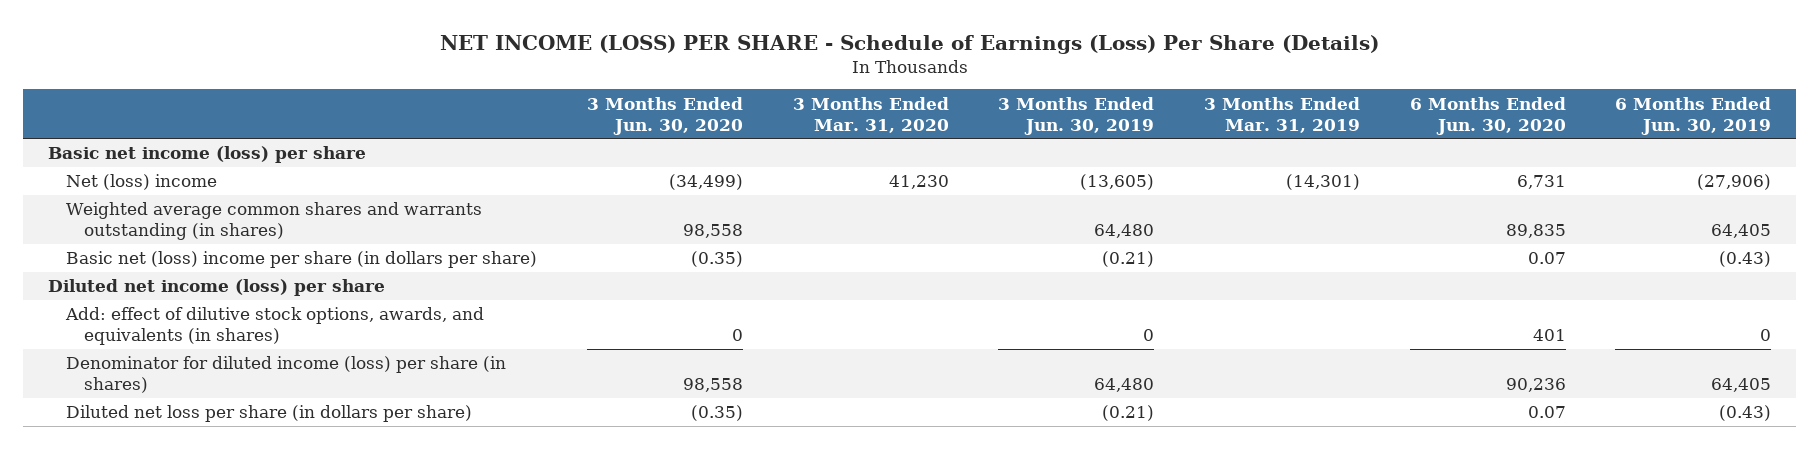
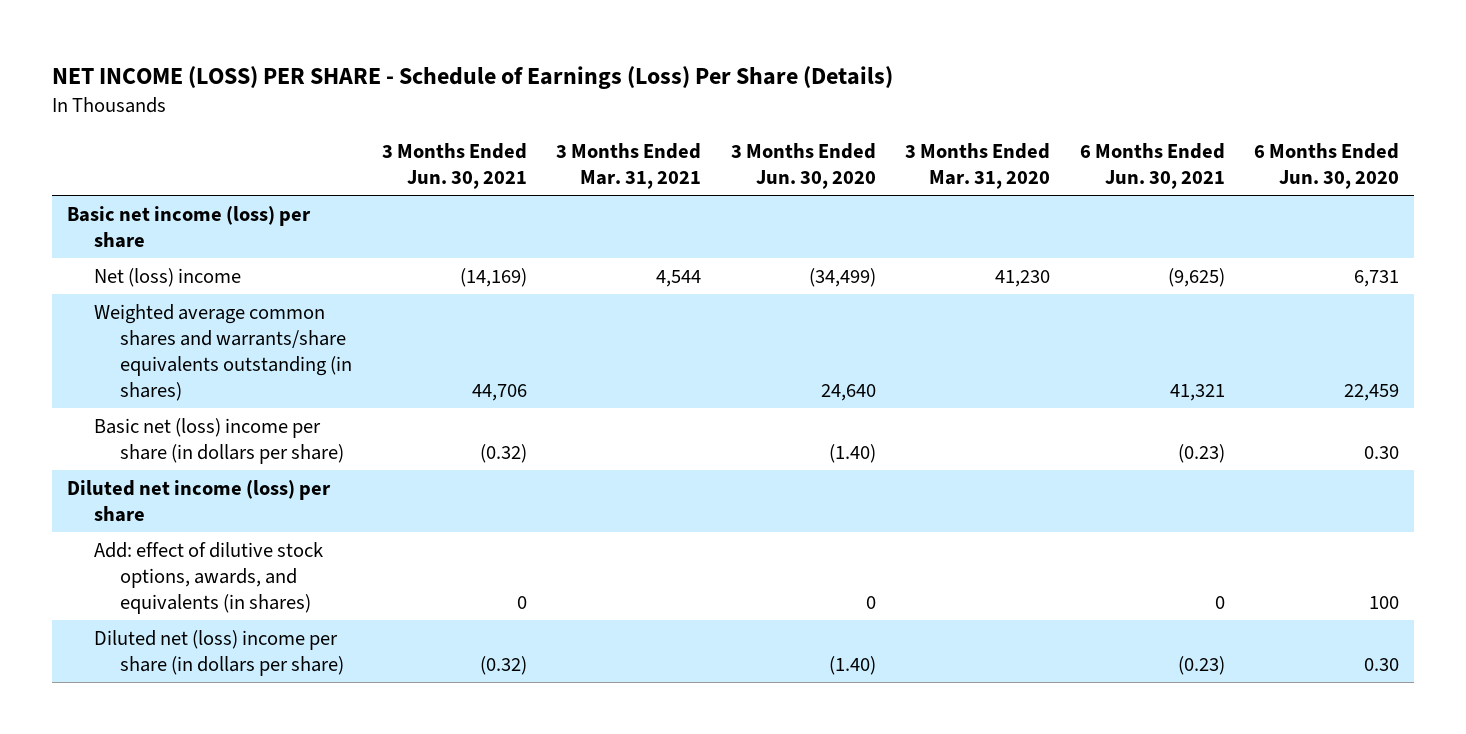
[998,96,1155,135] 3 Months Ended Jun. 30, 2019 -> none
[1203,96,1360,133] 3 Months Ended Mar. 31, 2019 -> none
[1615,96,1772,135] 6 Months Ended Jun. 30, 2019 -> none
none -> [381,143,527,189] 3 Months Ended Jun. 30, 2021
none -> [556,143,702,189] 3 Months Ended Mar. 31, 2021
none -> [1079,143,1225,189] 6 Months Ended Jun. 30, 2021
[66,202,483,241] Weighted average common shares and warrants outstanding (in shares) -> [93,304,353,401] Weighted average common shares and warrants/share equivalents outstanding (in shares)
[682,224,743,239] 98,558 -> [820,383,876,401] 24,640
[1505,224,1566,239] 89,835 -> [1344,383,1400,401] 22,459
[690,251,743,268] (0.35) -> [828,443,876,463] (1.40)
[1527,252,1566,265] 0.07 -> [1364,445,1400,459] 0.30
[66,356,507,394] Denominator for diluted income (loss) per share (in shares) -> none
[1532,329,1566,342] 401 -> [1369,595,1400,609] 100
[66,405,473,423] Diluted net loss per share (in dollars per share) -> [93,630,345,676] Diluted net (loss) income per share (in dollars per share)
[690,405,743,422] (0.35) -> [828,655,876,675] (1.40)
[1527,406,1566,419] 0.07 -> [1364,657,1400,671] 0.30

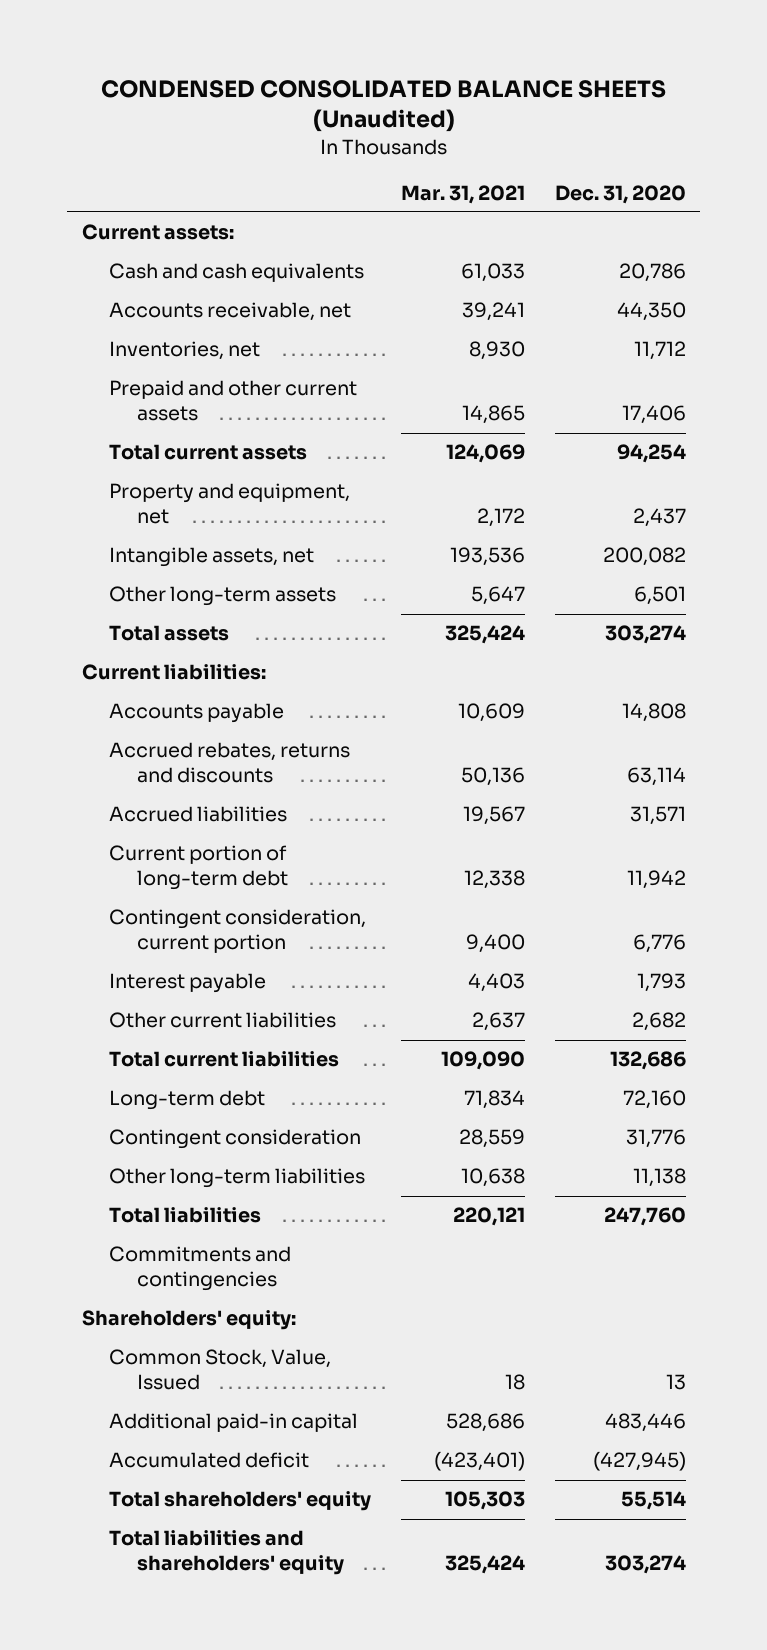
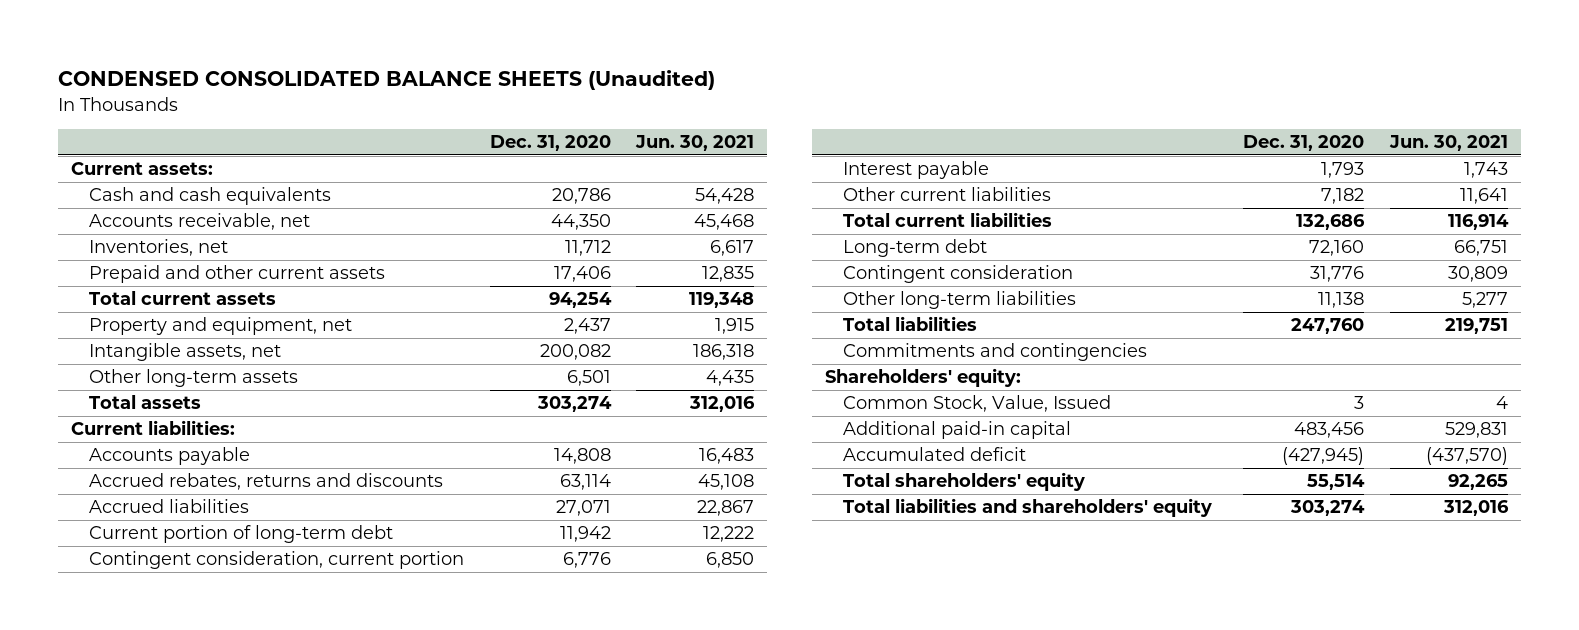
[401,184,526,204] Mar. 31, 2021 -> none
none -> [635,134,755,151] Jun. 30, 2021
[629,806,686,826] 31,571 -> [555,500,611,517] 27,071
[631,1012,686,1032] 2,682 -> [1321,188,1365,205] 7,182
[665,1374,686,1391] 13 -> [1354,396,1365,410] 3
[604,1413,686,1433] 483,446 -> [1294,422,1365,439] 483,456

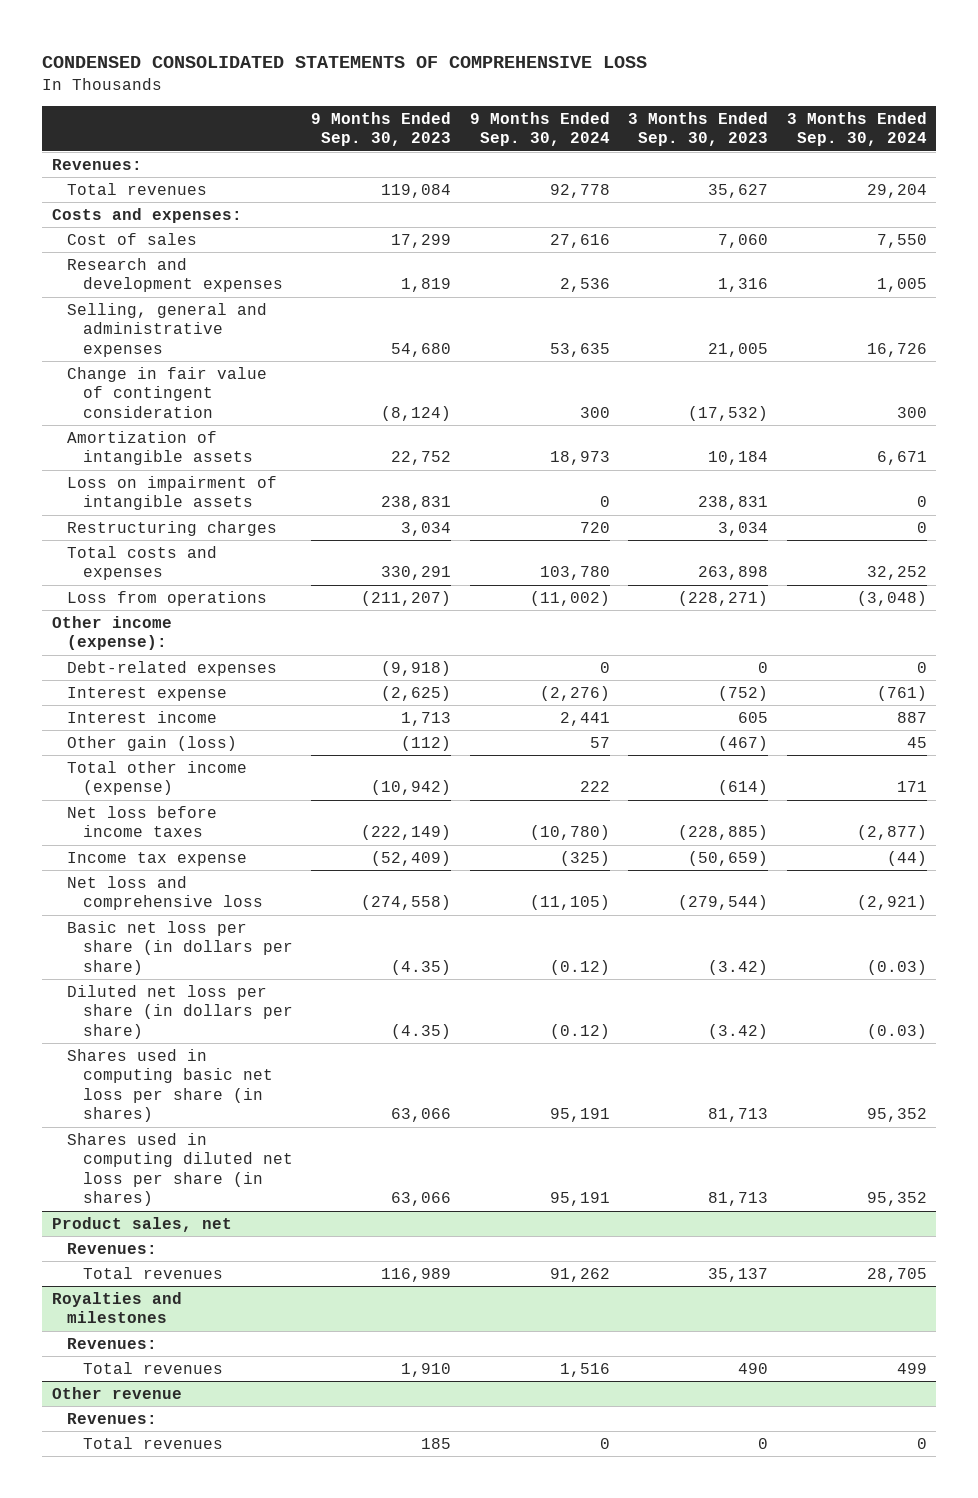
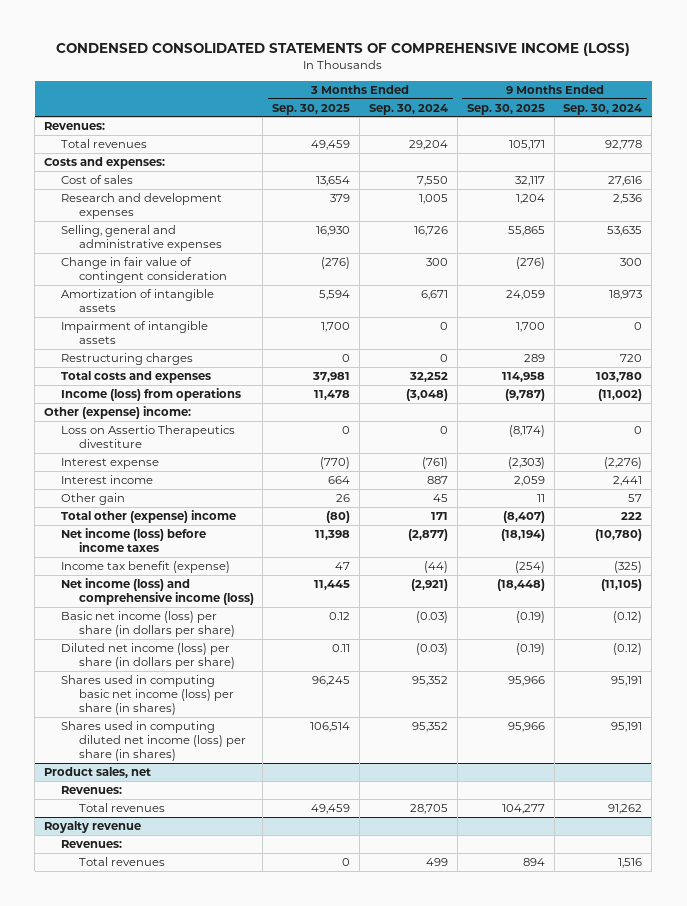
[42,55,648,68] CONDENSED CONSOLIDATED STATEMENTS OF COMPREHENSIVE LOSS -> [56,43,631,57] CONDENSED CONSOLIDATED STATEMENTS OF COMPREHENSIVE INCOME (LOSS)
[311,111,452,147] 9 Months Ended Sep. 30, 2023 -> none
[628,111,769,147] 3 Months Ended Sep. 30, 2023 -> none
none -> [272,103,351,115] Sep. 30, 2025
none -> [466,103,545,115] Sep. 30, 2025
[67,476,278,511] Loss on impairment of intangible assets -> [61,321,209,345] Impairment of intangible assets
[67,661,278,677] Debt-related expenses -> none
[67,591,268,607] Loss from operations -> [61,388,242,402] Income (loss) from operations
[51,616,172,651] Other income (expense): -> [44,406,192,420] Other (expense) income:
none -> [61,425,236,449] Loss on Assertio Therapeutics divestiture
[67,736,238,752] Other gain (loss) -> [61,493,126,506] Other gain
[67,761,248,796] Total other income (expense) -> [61,510,237,524] Total other (expense) income
[67,806,218,838] Net loss before income taxes -> [61,528,207,553] Net income (loss) before income taxes
[67,852,248,867] Income tax expense -> [61,561,231,574] Income tax benefit (expense)
[67,876,263,911] Net loss and comprehensive loss -> [61,578,254,606] Net income (loss) and comprehensive income (loss)
[67,921,293,975] Basic net loss per share (in dollars per share) -> [61,611,235,638] Basic net income (loss) per share (in dollars per share)
[67,985,293,1039] Diluted net loss per share (in dollars per share) -> [61,643,235,670] Diluted net income (loss) per share (in dollars per share)
[67,1049,273,1123] Shares used in computing basic net loss per share (in shares) -> [61,675,234,716] Shares used in computing basic net income (loss) per share (in shares)
[67,1133,293,1207] Shares used in computing diluted net loss per share (in shares) -> [61,721,246,762] Shares used in computing diluted net income (loss) per share (in shares)
[51,1292,182,1324] Royalties and milestones -> none
none -> [44,821,142,834] Royalty revenue
[51,1387,182,1400] Other revenue -> none
[67,1413,158,1425] Revenues: -> none
[82,1437,223,1450] Total revenues -> none

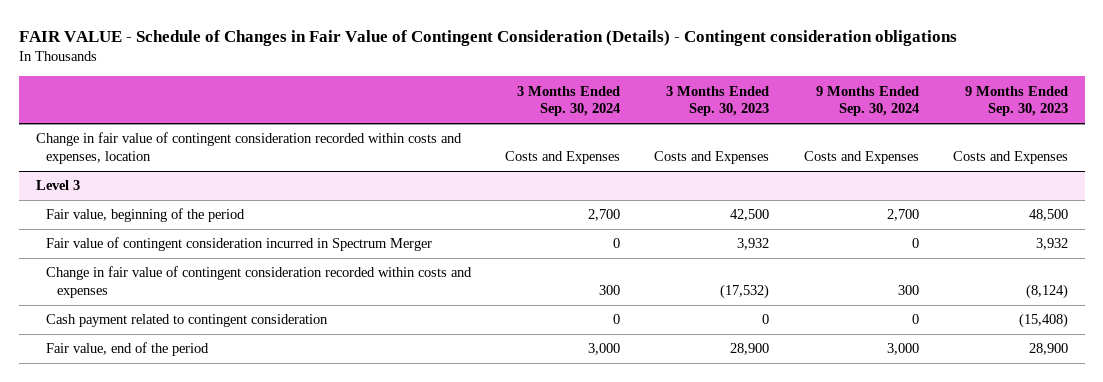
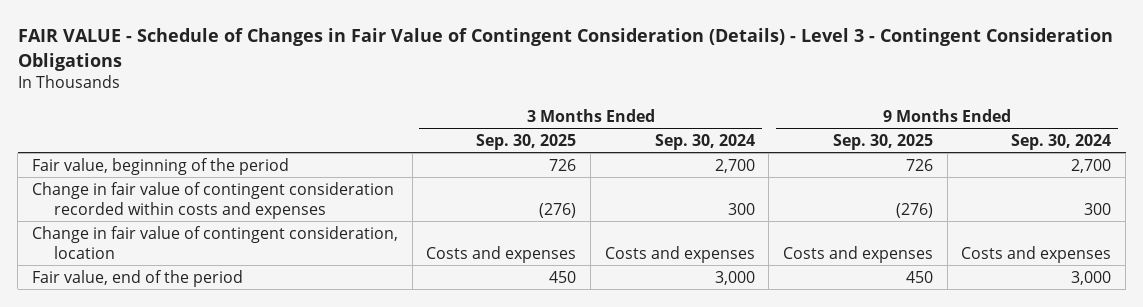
[18,29,957,46] FAIR VALUE - Schedule of Changes in Fair Value of Contingent Consideration (Details) - Contingent consideration obligations -> [17,28,1113,72] FAIR VALUE - Schedule of Changes in Fair Value of Contingent Consideration (Details) - Level 3 - Contingent Consideration Obligations
[666,85,770,117] 3 Months Ended Sep. 30, 2023 -> none
[964,85,1068,117] 9 Months Ended Sep. 30, 2023 -> none
none -> [476,133,577,150] Sep. 30, 2025
none -> [833,133,934,150] Sep. 30, 2025
[35,132,462,164] Change in fair value of contingent consideration recorded within costs and expenses, location -> none
[35,180,80,191] Level 3 -> none
[46,237,433,252] Fair value of contingent consideration incurred in Spectrum Merger -> none
[46,314,329,328] Cash payment related to contingent consideration -> none
none -> [32,225,399,259] Change in fair value of contingent consideration, location

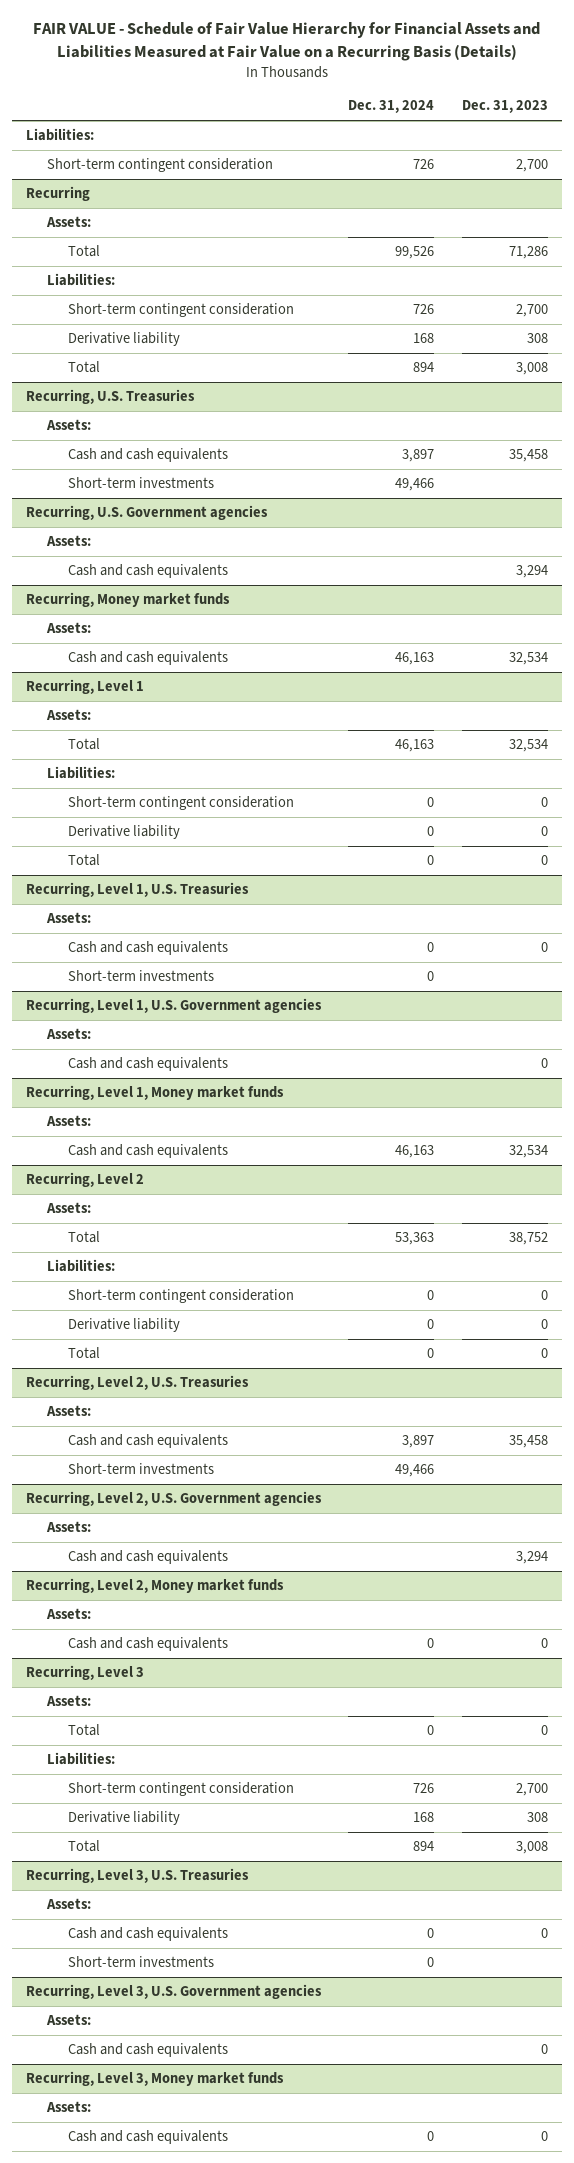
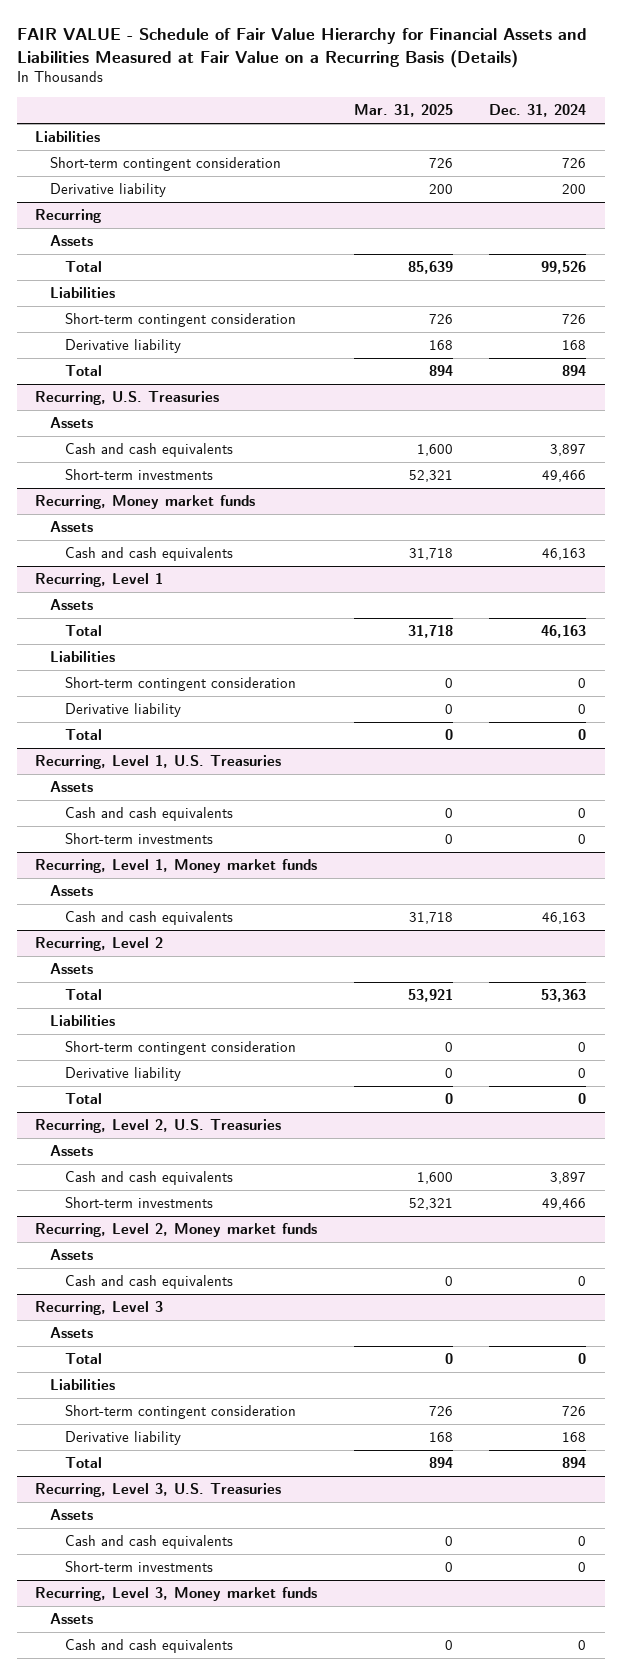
[461,100,548,114] Dec. 31, 2023 -> none
none -> [353,104,453,118] Mar. 31, 2025
[25,128,94,142] Liabilities: -> [35,131,101,143] Liabilities
none -> [50,183,167,198] Derivative liability
[45,216,91,228] Assets: -> [50,235,94,247] Assets
[46,273,115,287] Liabilities: -> [50,287,116,299] Liabilities
[45,419,91,431] Assets: -> [50,417,94,429] Assets
[25,505,268,521] Recurring, U.S. Government agencies -> none
[45,535,91,547] Assets: -> none
[67,564,228,579] Cash and cash equivalents -> none
[45,622,91,634] Assets: -> [50,521,94,533] Assets
[45,709,91,721] Assets: -> [50,599,94,611] Assets
[46,766,115,780] Liabilities: -> [50,651,116,663] Liabilities
[45,912,91,924] Assets: -> [50,781,94,793] Assets
[25,998,322,1014] Recurring, Level 1, U.S. Government agencies -> none
[45,1028,91,1040] Assets: -> none
[67,1057,228,1072] Cash and cash equivalents -> none
[45,1115,91,1127] Assets: -> [50,885,94,897] Assets
[45,1202,91,1214] Assets: -> [50,963,94,975] Assets
[46,1259,115,1273] Liabilities: -> [50,1015,116,1027] Liabilities
[45,1405,91,1417] Assets: -> [50,1145,94,1157] Assets
[25,1491,322,1507] Recurring, Level 2, U.S. Government agencies -> none
[45,1521,91,1533] Assets: -> none
[67,1550,228,1565] Cash and cash equivalents -> none
[45,1608,91,1620] Assets: -> [50,1249,94,1261] Assets
[45,1695,91,1707] Assets: -> [50,1327,94,1339] Assets
[46,1752,115,1766] Liabilities: -> [50,1379,116,1391] Liabilities
[45,1898,91,1910] Assets: -> [50,1509,94,1521] Assets
[25,1984,322,2000] Recurring, Level 3, U.S. Government agencies -> none
[45,2014,91,2026] Assets: -> none
[67,2043,228,2058] Cash and cash equivalents -> none
[45,2101,91,2113] Assets: -> [50,1613,94,1625] Assets

